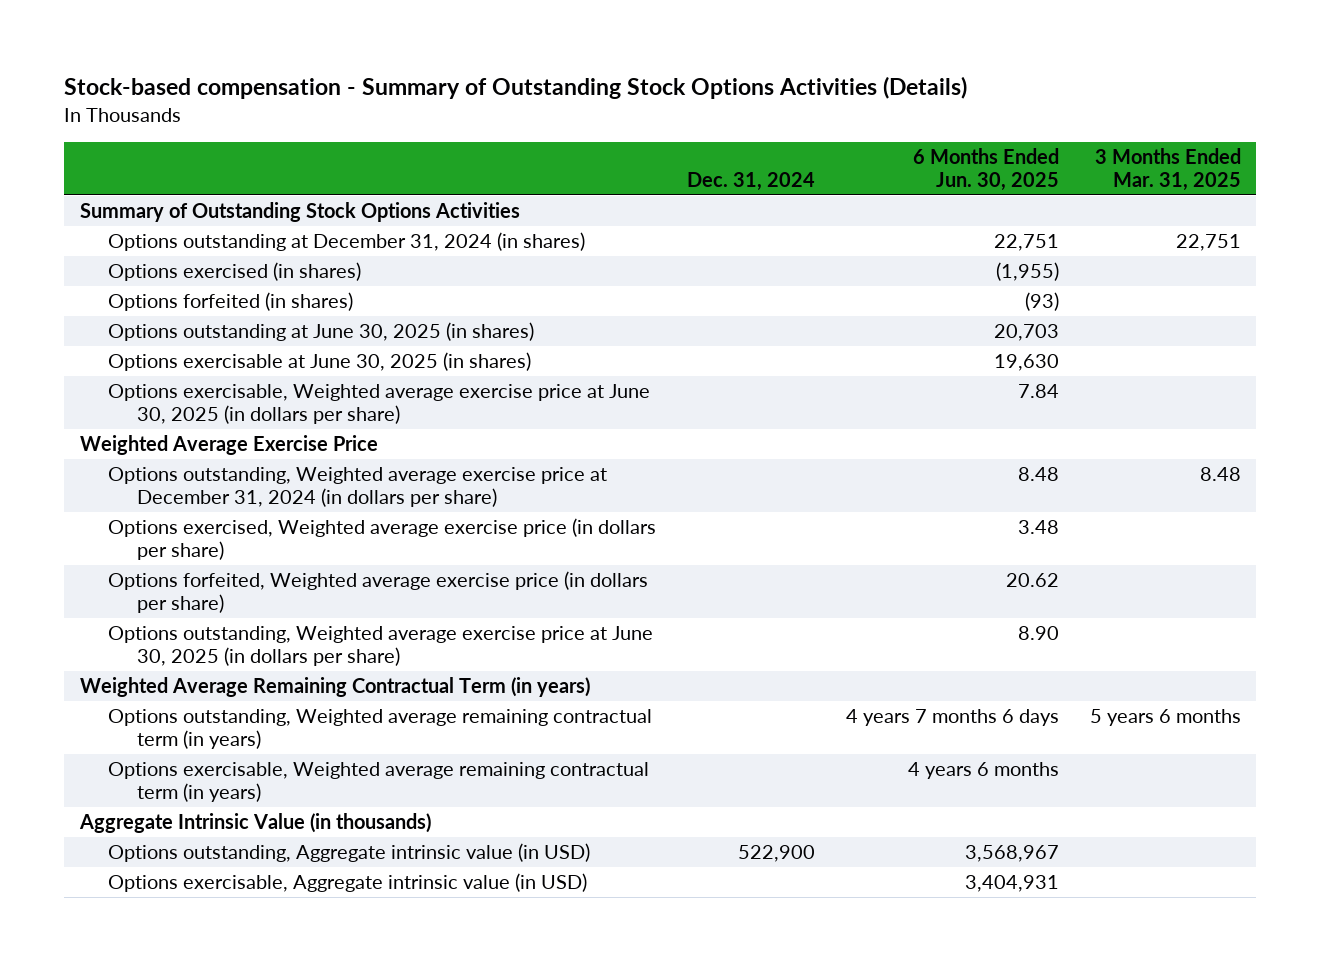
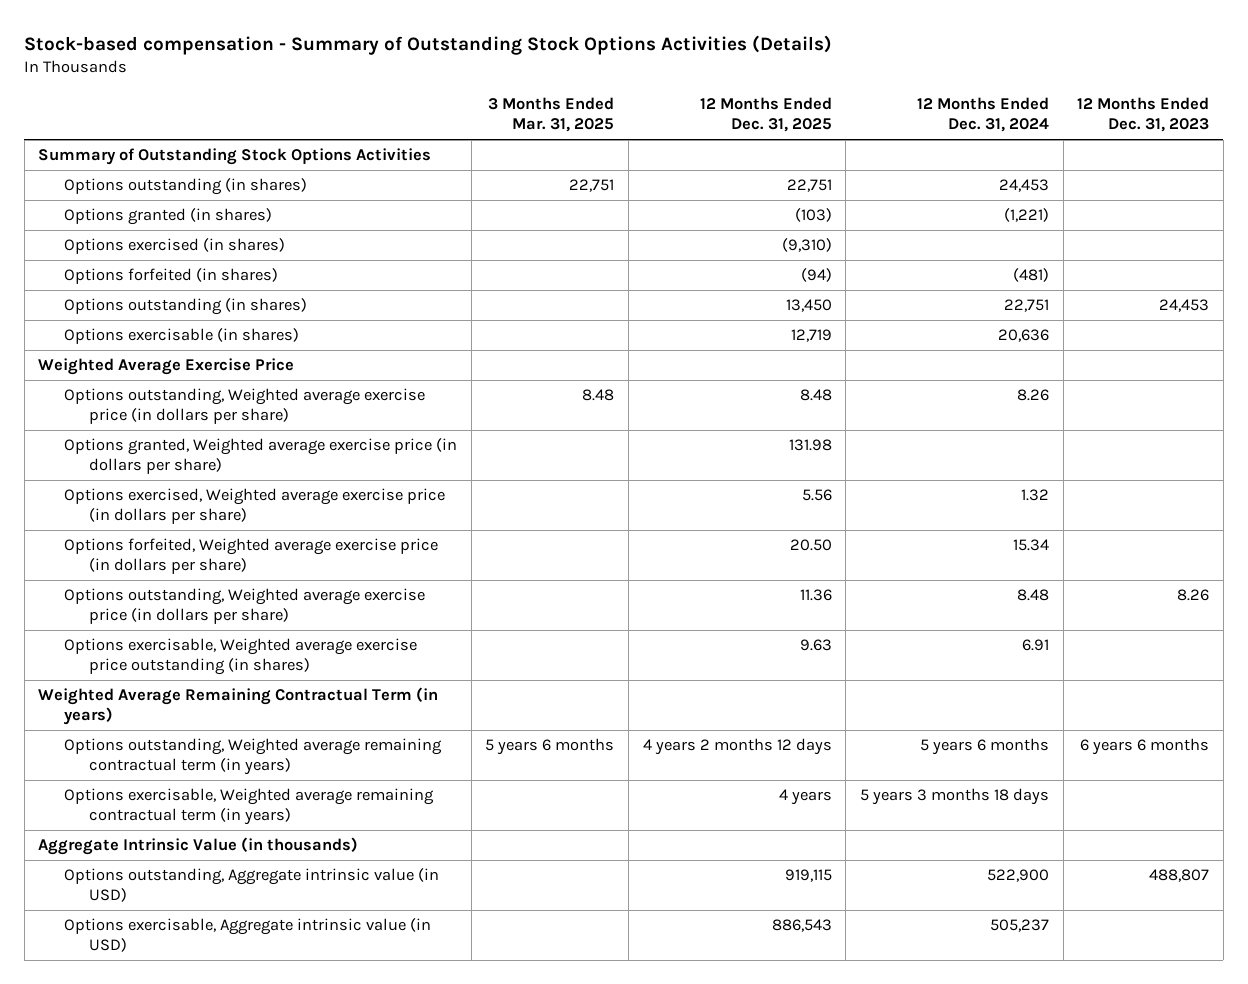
[686,171,815,191] Dec. 31, 2024 -> none
[912,147,1059,191] 6 Months Ended Jun. 30, 2025 -> none
none -> [699,97,832,133] 12 Months Ended Dec. 31, 2025
none -> [916,97,1049,133] 12 Months Ended Dec. 31, 2024
none -> [1077,97,1210,133] 12 Months Ended Dec. 31, 2023
[108,232,586,252] Options outstanding at December 31, 2024 (in shares) -> [63,178,307,196] Options outstanding (in shares)
none -> [63,208,272,226] Options granted (in shares)
[108,384,651,425] Options exercisable, Weighted average exercise price at June 30, 2025 (in dollars per share) -> none
[108,322,535,342] Options outstanding at June 30, 2025 (in shares) -> [63,298,307,316] Options outstanding (in shares)
[108,352,532,372] Options exercisable at June 30, 2025 (in shares) -> [63,328,299,345] Options exercisable (in shares)
[108,467,608,508] Options outstanding, Weighted average exercise price at December 31, 2024 (in dollars per share) -> [63,388,425,425] Options outstanding, Weighted average exercise price (in dollars per share)
none -> [63,438,457,475] Options granted, Weighted average exercise price (in dollars per share)
[108,626,654,667] Options outstanding, Weighted average exercise price at June 30, 2025 (in dollars per share) -> [63,588,425,625] Options outstanding, Weighted average exercise price (in dollars per share)
none -> [63,638,417,676] Options exercisable, Weighted average exercise price outstanding (in shares)

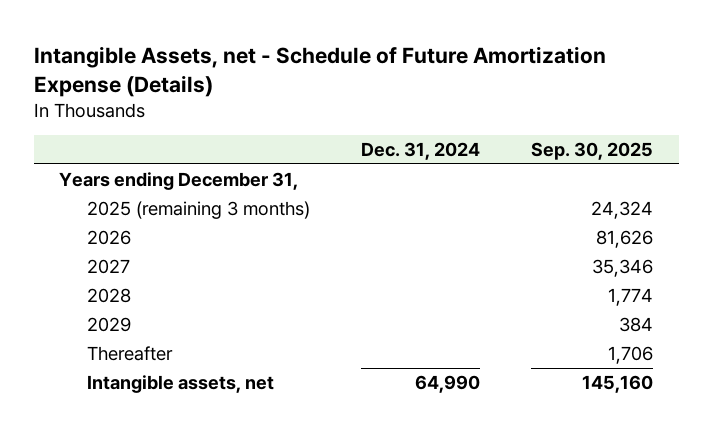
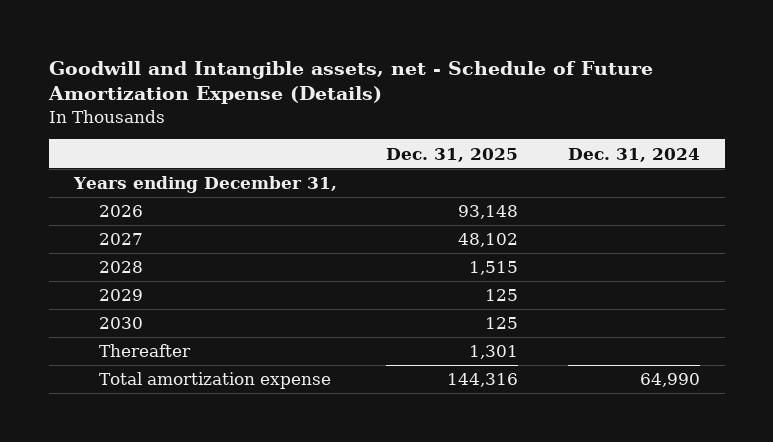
[33,45,606,97] Intangible Assets, net - Schedule of Future Amortization Expense (Details) -> [47,60,653,105] Goodwill and Intangible assets, net - Schedule of Future Amortization Expense (Details)
[531,142,654,161] Sep. 30, 2025 -> none
none -> [386,147,519,162] Dec. 31, 2025
[87,200,311,219] 2025 (remaining 3 months) -> none
none -> [98,317,143,330] 2030
[87,374,275,393] Intangible assets, net -> [98,372,331,390] Total amortization expense

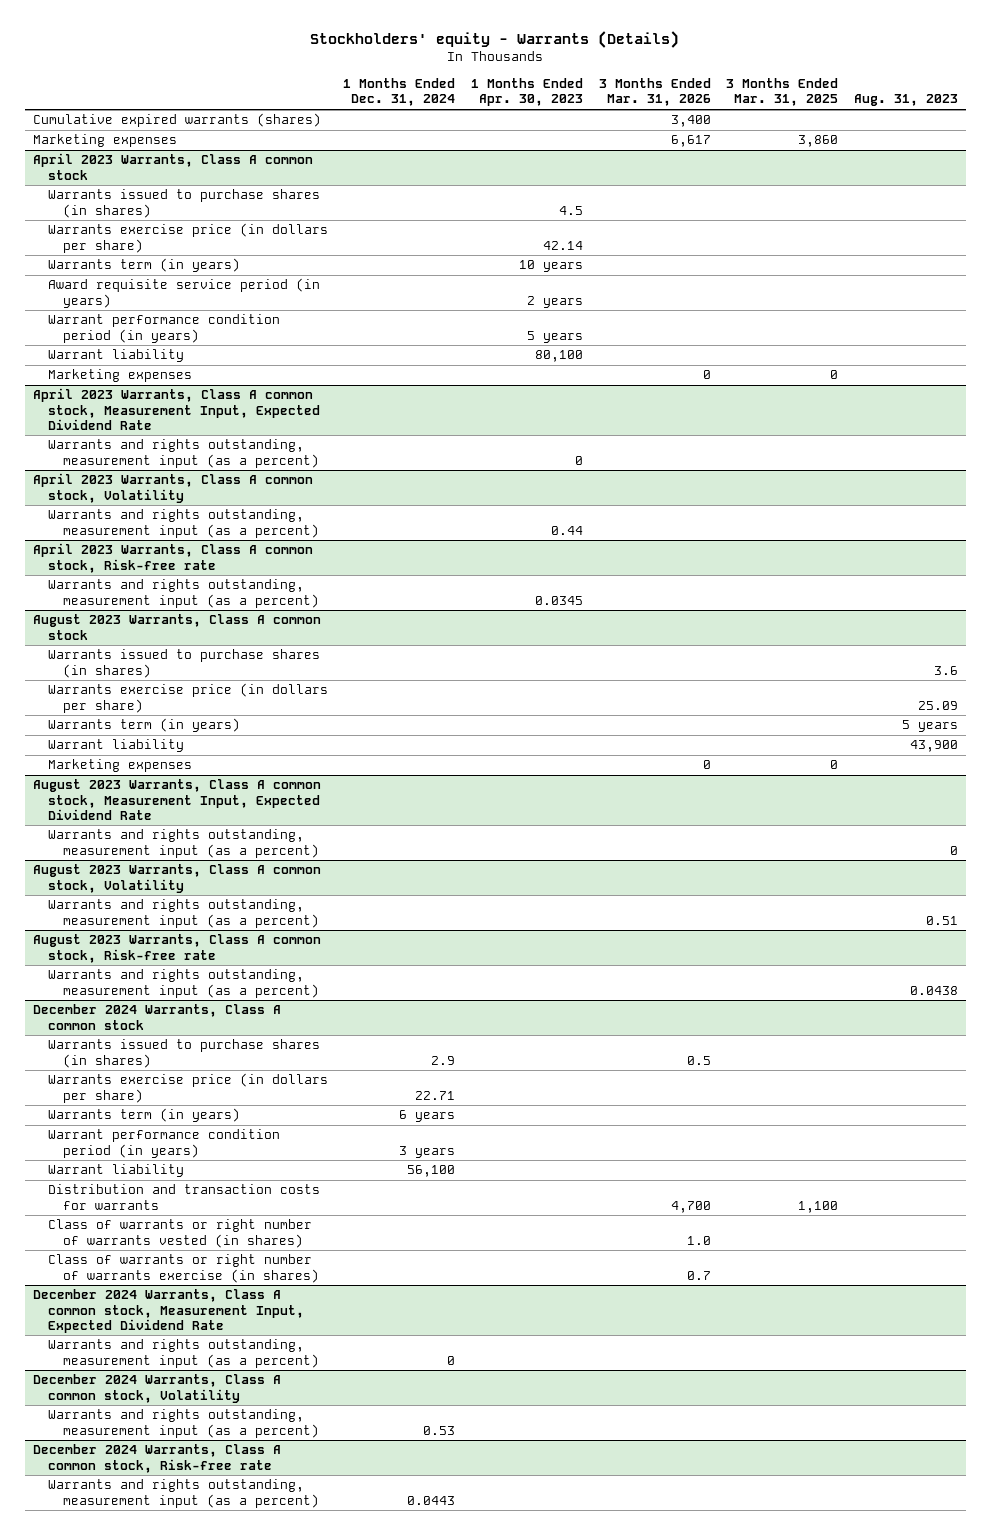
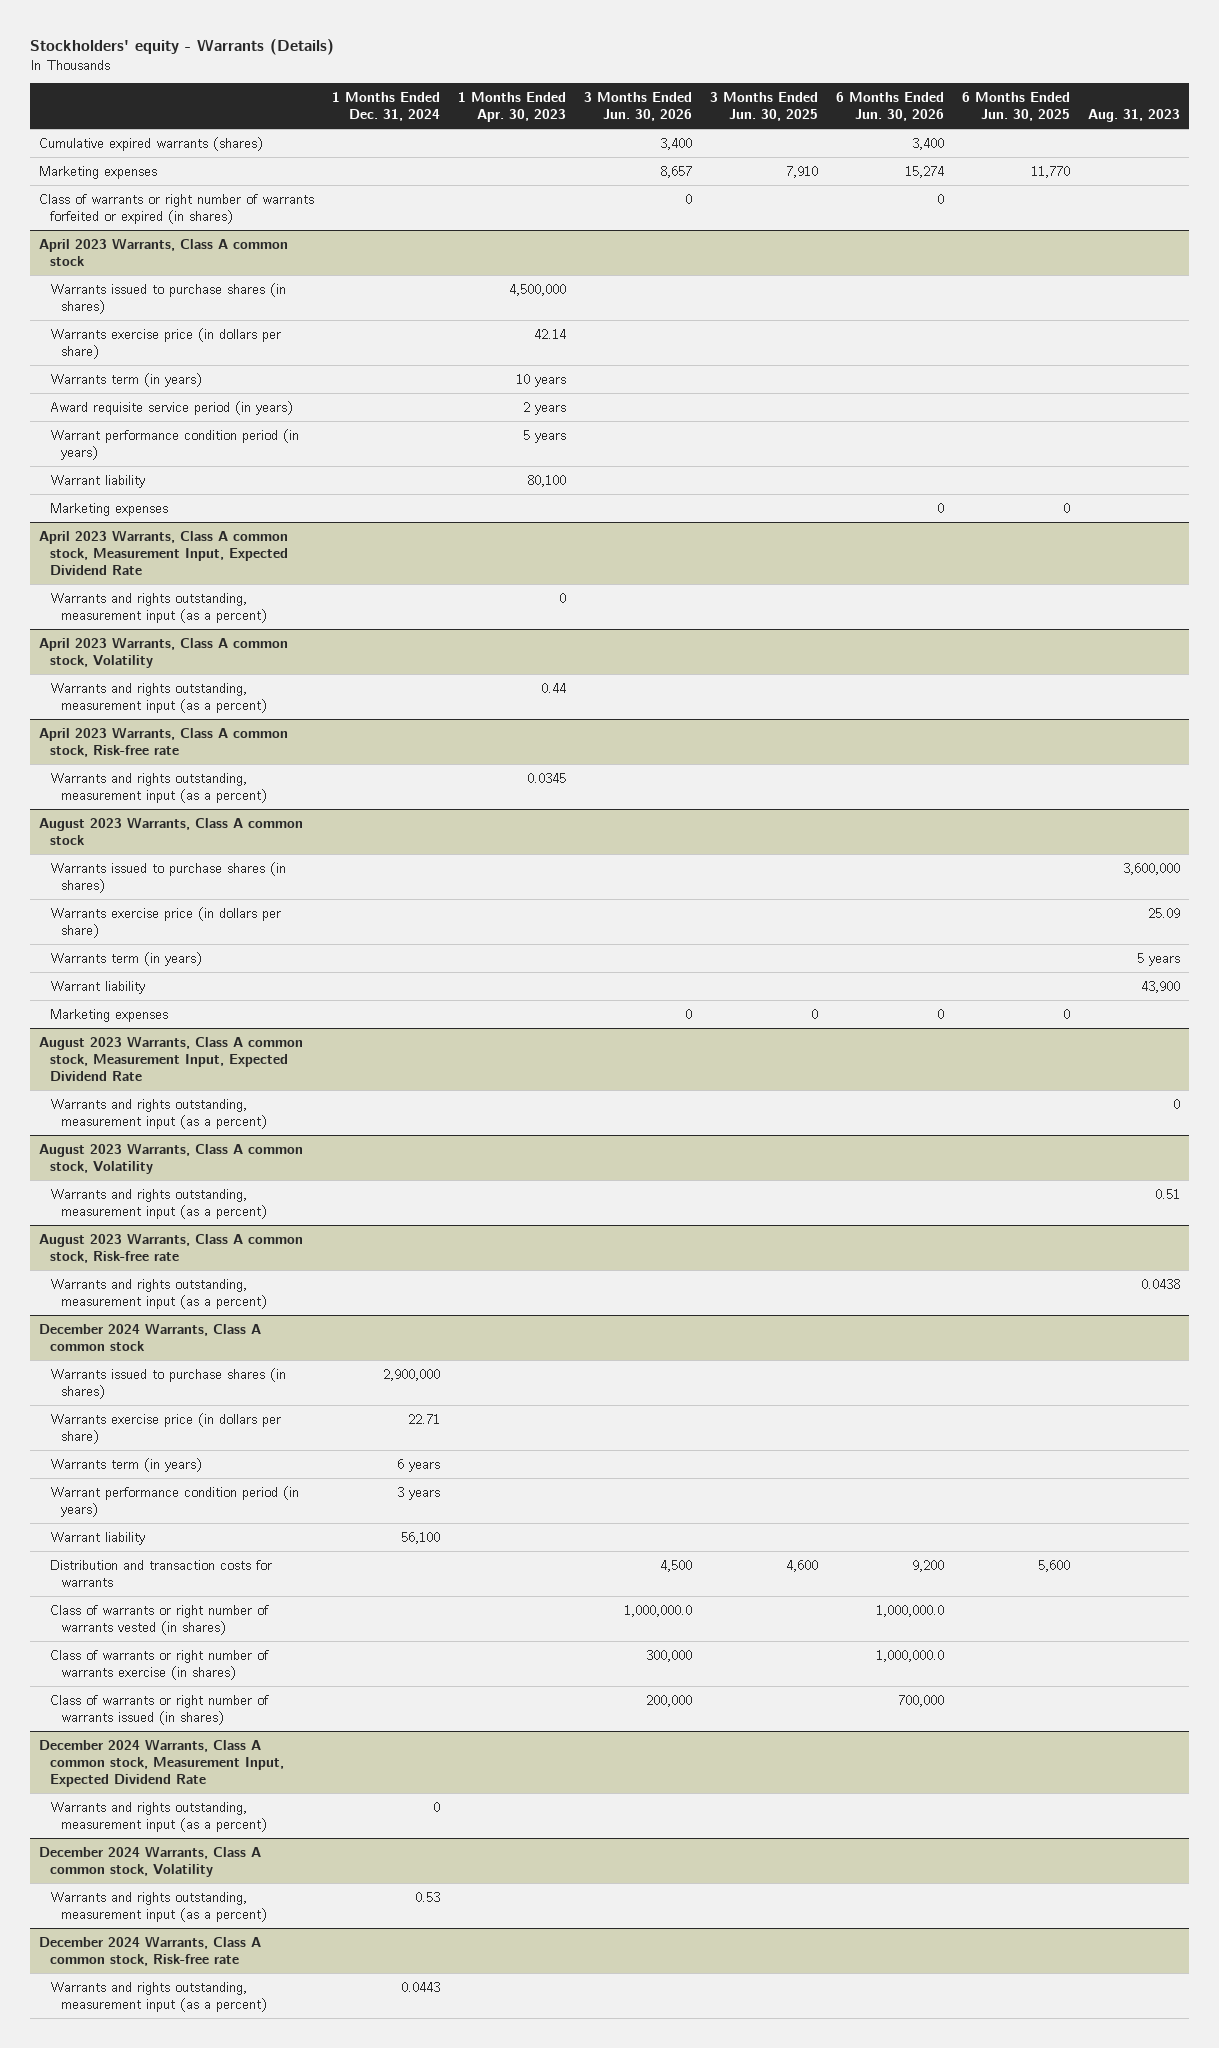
[598,78,711,107] 3 Months Ended Mar. 31, 2026 -> none
[726,78,839,107] 3 Months Ended Mar. 31, 2025 -> none
none -> [583,92,692,122] 3 Months Ended Jun. 30, 2026
none -> [710,92,819,122] 3 Months Ended Jun. 30, 2025
none -> [836,92,945,122] 6 Months Ended Jun. 30, 2026
none -> [962,92,1071,122] 6 Months Ended Jun. 30, 2025
none -> [38,193,314,224] Class of warrants or right number of warrants forfeited or expired (in shares)
[559,205,584,215] 4.5 -> [508,283,566,296] 4,500,000
[933,665,958,675] 3.6 -> [1123,862,1181,875] 3,600,000
[431,1055,456,1065] 2.9 -> [382,1368,440,1381] 2,900,000
none -> [49,1694,269,1725] Class of warrants or right number of warrants issued (in shares)

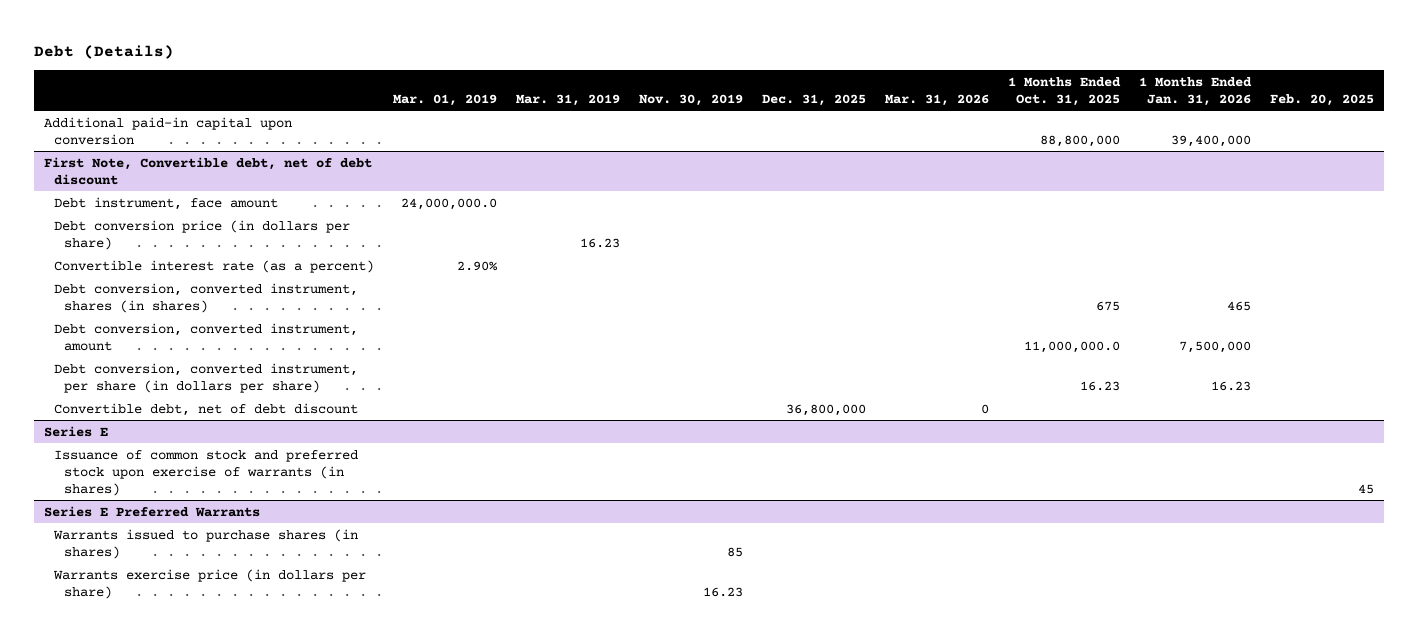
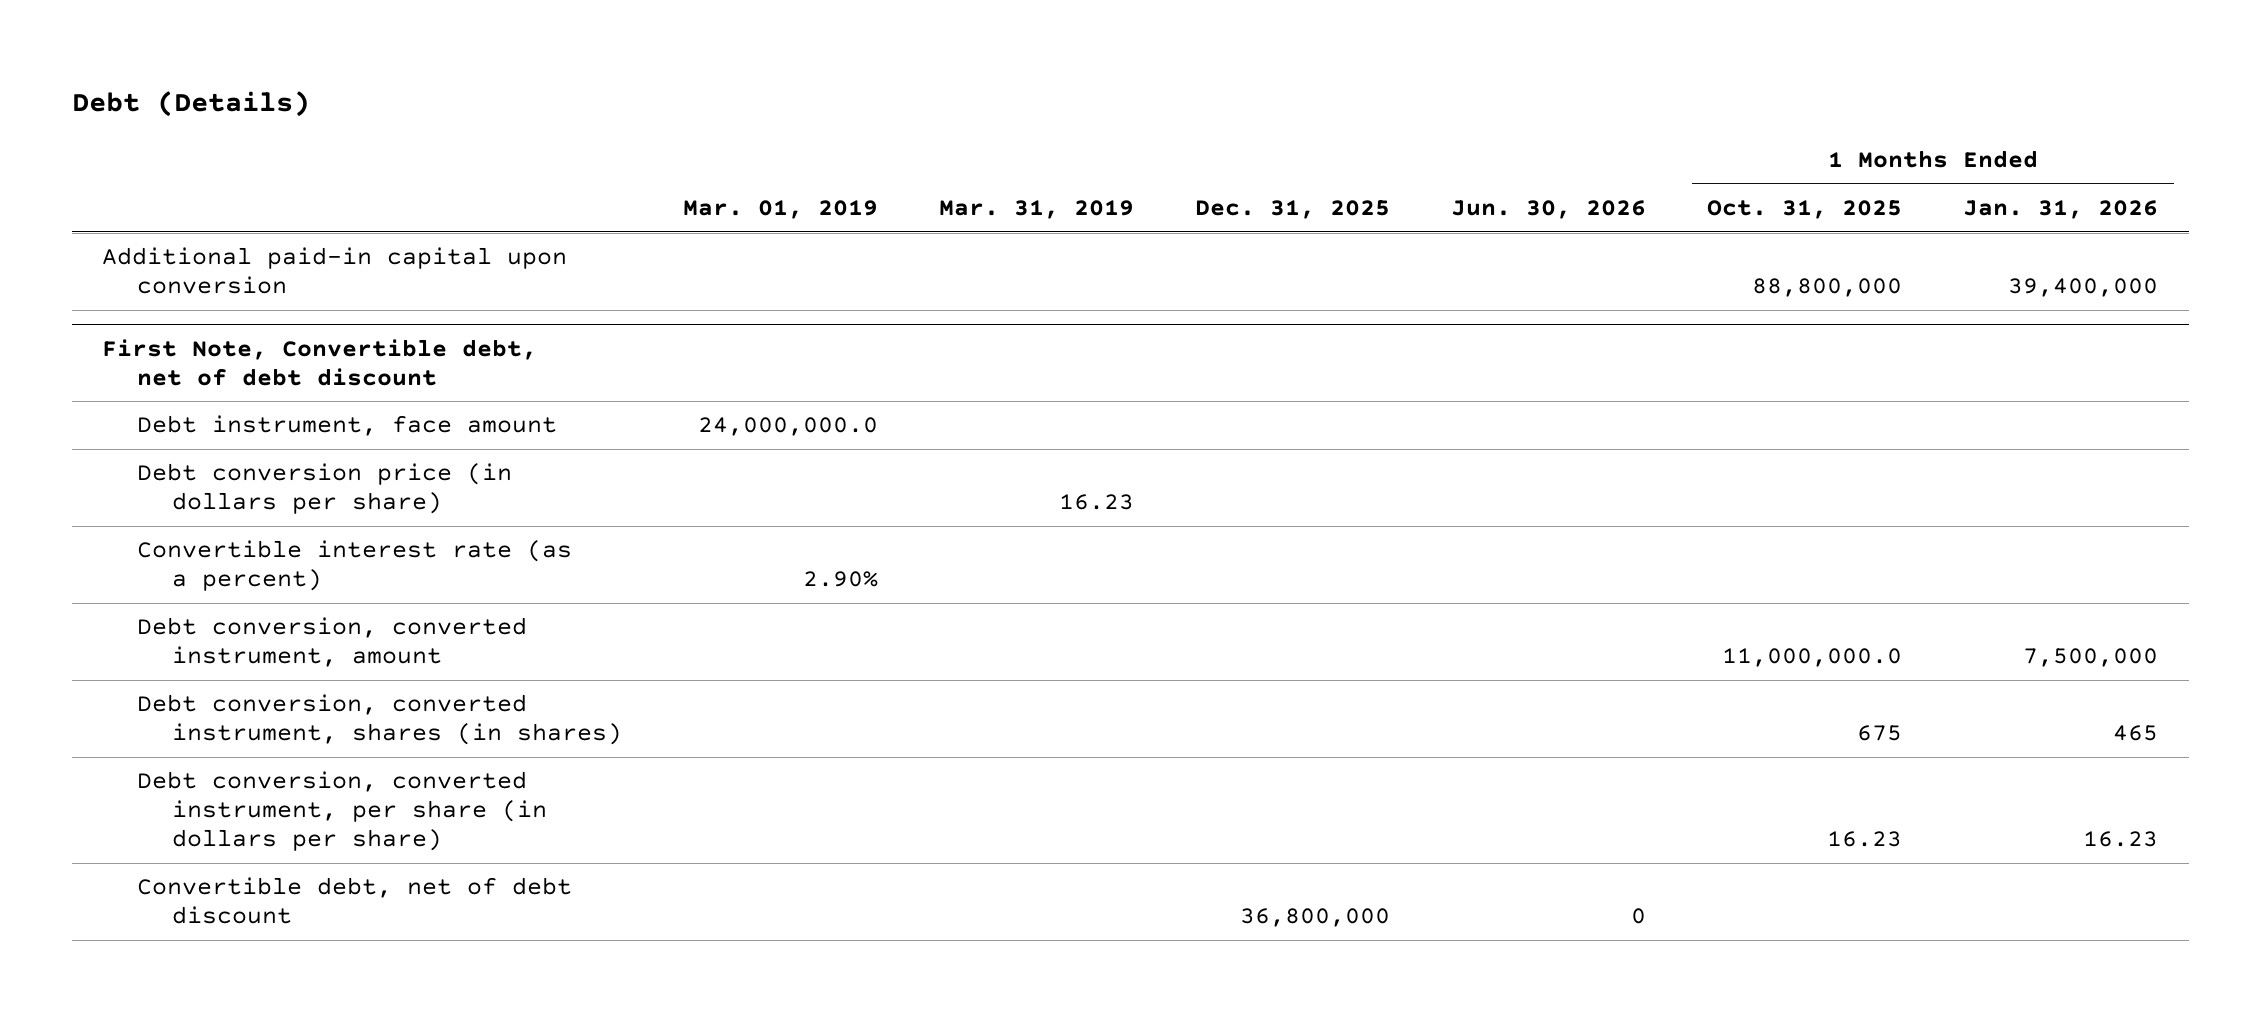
[638,93,743,106] Nov. 30, 2019 -> none
[884,93,989,106] Mar. 31, 2026 -> none
[1270,93,1375,106] Feb. 20, 2025 -> none
none -> [1451,200,1647,220] Jun. 30, 2026
[53,282,358,313] Debt conversion, converted instrument, shares (in shares) -> [137,694,623,746] Debt conversion, converted instrument, shares (in shares)
[43,425,108,437] Series E -> none
[53,449,358,496] Issuance of common stock and preferred stock upon exercise of warrants (in shares) -> none
[43,505,260,517] Series E Preferred Warrants -> none
[52,528,358,559] Warrants issued to purchase shares (in shares) -> none
[52,568,366,599] Warrants exercise price (in dollars per share) -> none

